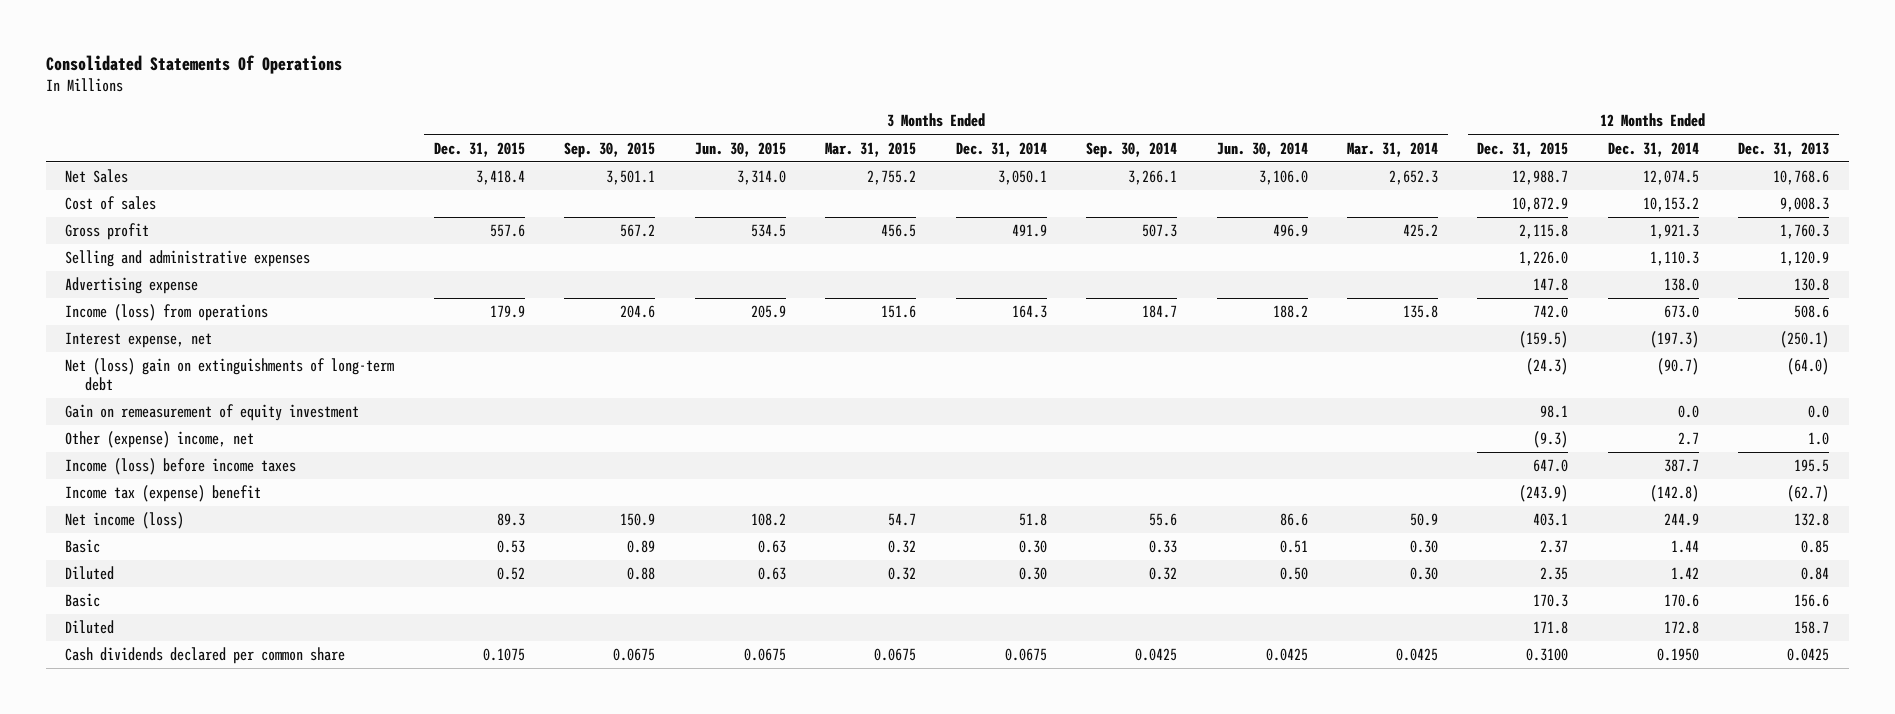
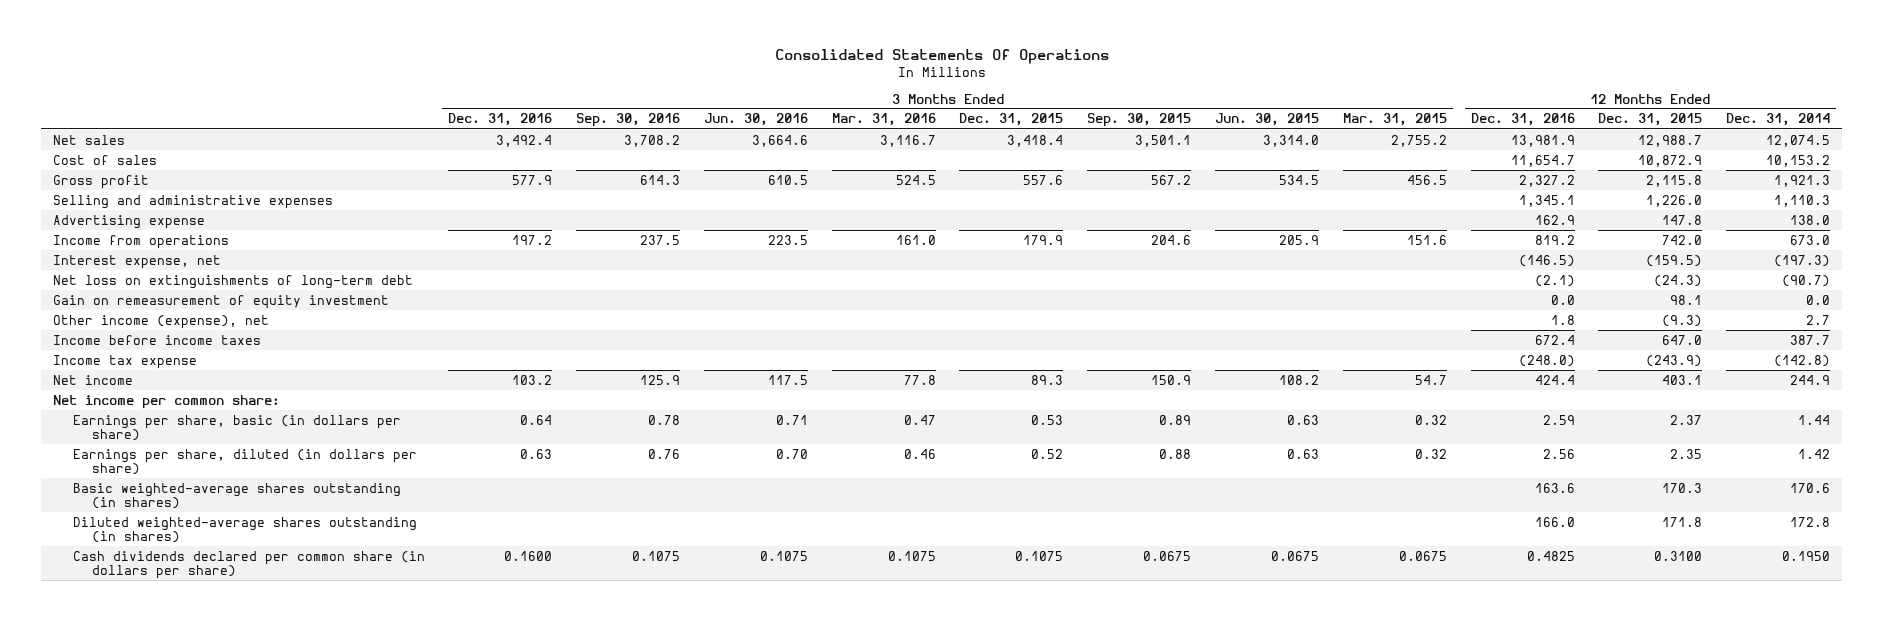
[955,141,1047,157] Dec. 31, 2014 -> none
[1086,141,1178,158] Sep. 30, 2014 -> none
[1216,141,1308,157] Jun. 30, 2014 -> none
[1347,141,1439,157] Mar. 31, 2014 -> none
[1738,141,1830,157] Dec. 31, 2013 -> none
none -> [448,113,553,127] Dec. 31, 2016
none -> [576,113,681,128] Sep. 30, 2016
none -> [703,113,808,127] Jun. 30, 2016
none -> [831,113,936,127] Mar. 31, 2016
none -> [1470,113,1575,127] Dec. 31, 2016
[65,169,129,184] Net Sales -> [53,134,126,145] Net sales
[65,304,269,322] Income (loss) from operations -> [53,234,230,249] Income from operations
[65,358,395,392] Net (loss) gain on extinguishments of long-term debt -> [53,274,414,289] Net loss on extinguishments of long-term debt
[65,431,255,449] Other (expense) income, net -> [53,314,270,329] Other income (expense), net
[65,458,297,476] Income (loss) before income taxes -> [53,334,262,345] Income before income taxes
[65,485,262,503] Income tax (expense) benefit -> [53,354,198,369] Income tax expense
[65,512,185,530] Net income (loss) -> [53,374,134,385] Net income
none -> [53,394,281,409] Net income per common share:
[65,539,101,554] Basic -> [72,414,401,441] Earnings per share, basic (in dollars per share)
[65,566,115,581] Diluted -> [72,448,417,475] Earnings per share, diluted (in dollars per share)
[65,593,101,608] Basic -> [72,482,401,509] Basic weighted-average shares outstanding (in shares)
[65,620,115,635] Diluted -> [72,516,417,543] Diluted weighted-average shares outstanding (in shares)
[65,647,346,665] Cash dividends declared per common share -> [72,550,425,579] Cash dividends declared per common share (in dollars per share)

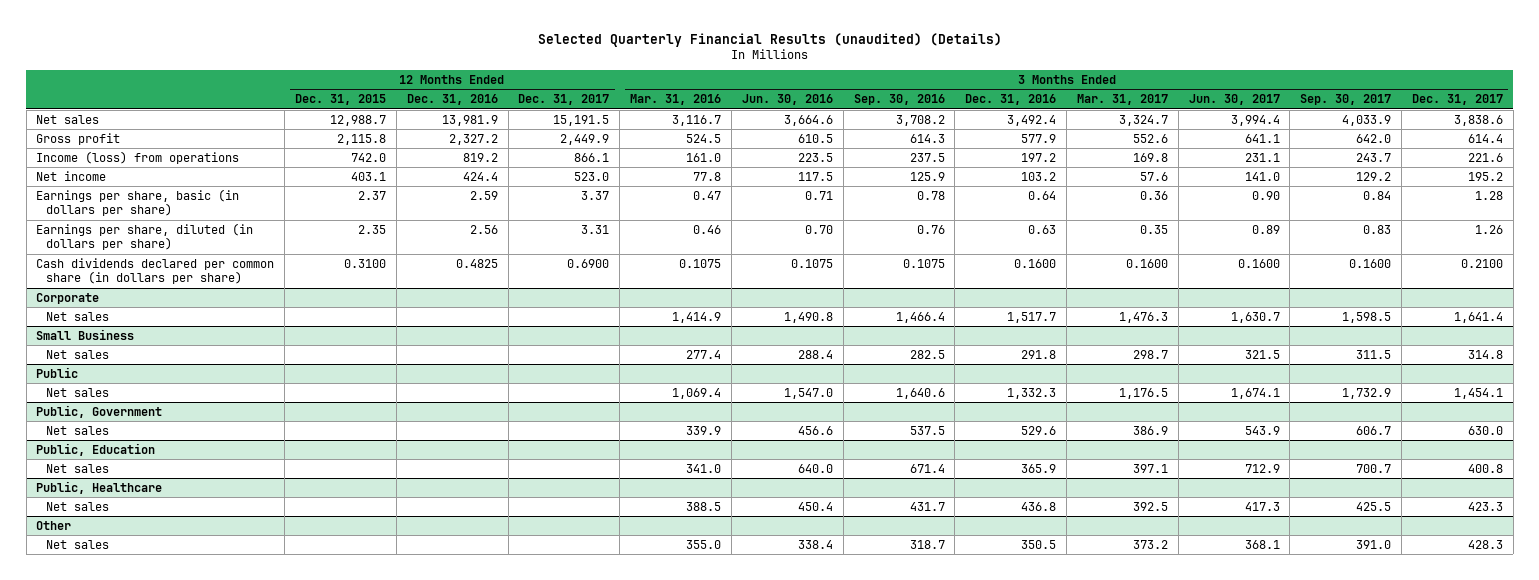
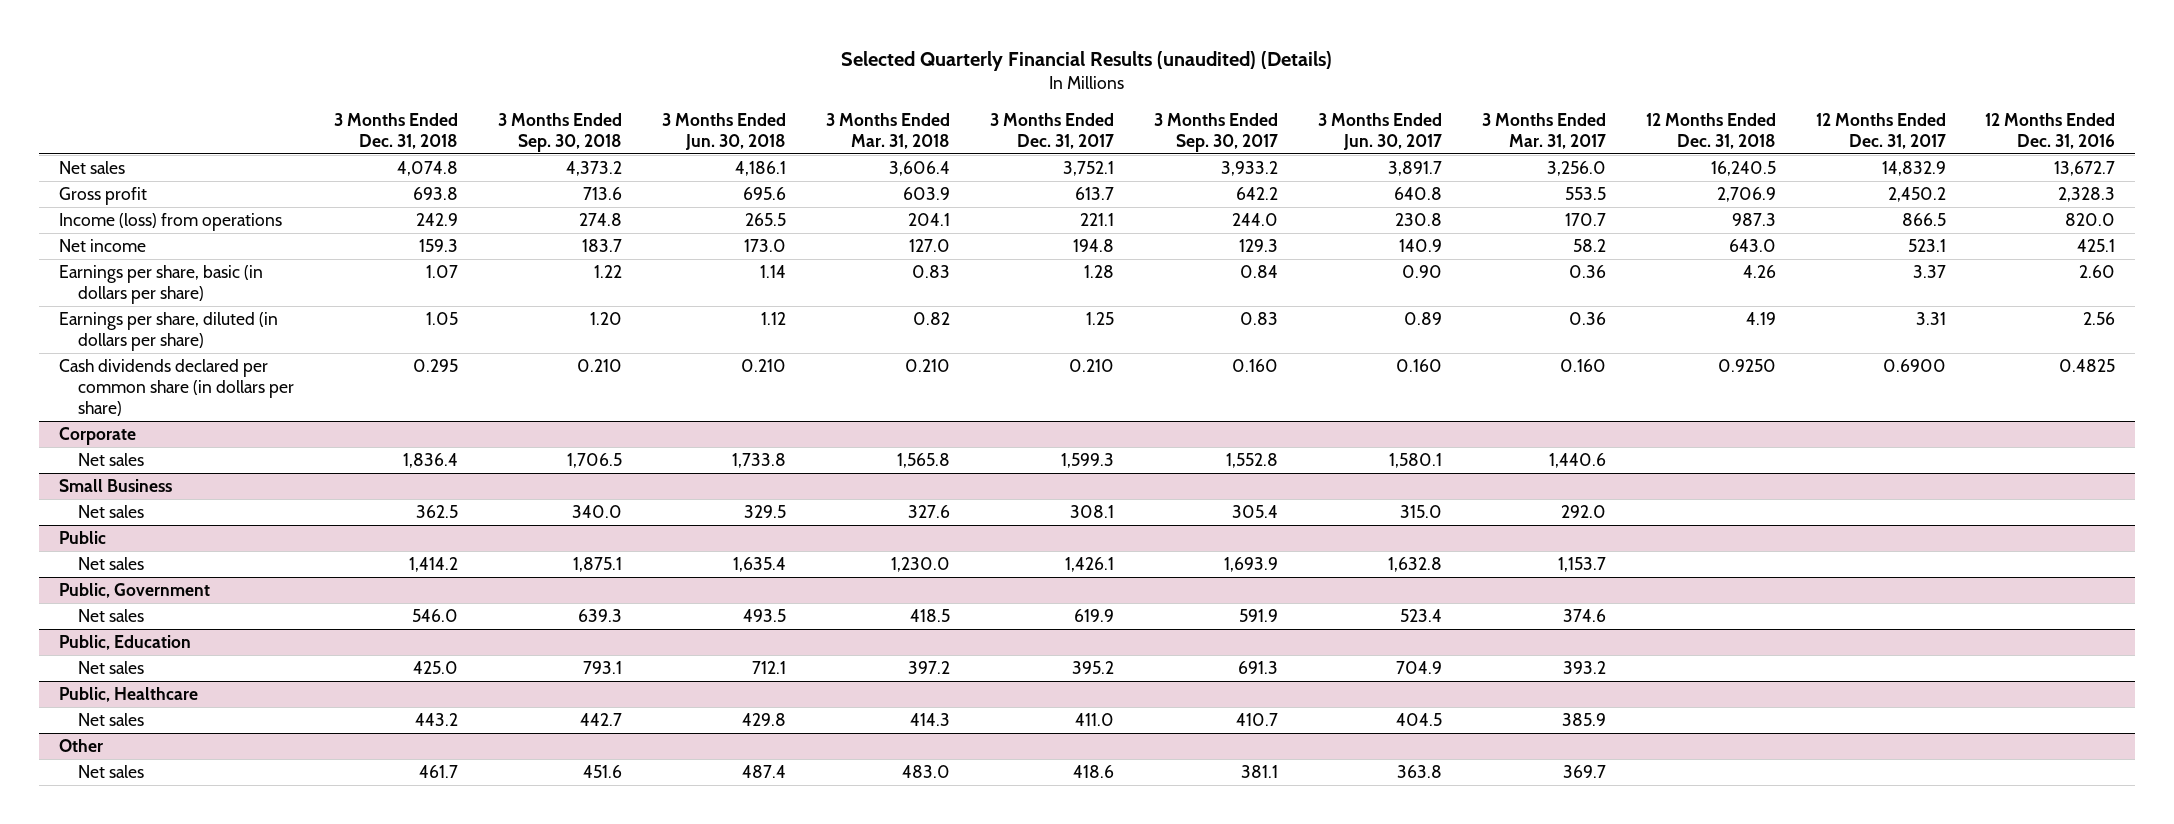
[295,94,387,106] Dec. 31, 2015 -> none
[630,94,722,106] Mar. 31, 2016 -> none
[741,94,833,106] Jun. 30, 2016 -> none
[853,94,945,106] Sep. 30, 2016 -> none
[965,94,1057,106] Dec. 31, 2016 -> none
none -> [333,112,458,149] 3 Months Ended Dec. 31, 2018
none -> [497,112,622,152] 3 Months Ended Sep. 30, 2018
none -> [661,112,786,150] 3 Months Ended Jun. 30, 2018
none -> [825,112,950,149] 3 Months Ended Mar. 31, 2018
none -> [1645,112,1776,149] 12 Months Ended Dec. 31, 2018
[441,114,498,126] 13,981.9 -> [2054,161,2116,177] 13,672.7
[553,114,610,126] 15,191.5 -> [1881,161,1946,177] 14,832.9
[1118,114,1168,126] 3,324.7 -> [1546,161,1606,177] 3,256.0
[1230,114,1280,126] 3,994.4 -> [1387,161,1442,177] 3,891.7
[1342,114,1392,126] 4,033.9 -> [1220,161,1278,177] 3,933.2
[1453,114,1503,126] 3,838.6 -> [1062,161,1114,177] 3,752.1
[448,133,498,145] 2,327.2 -> [2058,187,2116,203] 2,328.3
[560,133,610,145] 2,449.9 -> [1887,187,1946,203] 2,450.2
[1132,133,1168,143] 552.6 -> [1564,187,1606,201] 553.5
[1244,133,1280,143] 641.1 -> [1393,187,1442,201] 640.8
[1356,133,1392,143] 642.0 -> [1235,187,1278,201] 642.2
[1467,133,1503,143] 614.4 -> [1074,187,1114,201] 613.7
[462,152,498,162] 819.2 -> [2065,213,2116,227] 820.0
[574,152,610,162] 866.1 -> [1901,213,1946,227] 866.5
[1132,152,1168,162] 169.8 -> [1564,213,1606,227] 170.7
[1244,152,1280,162] 231.1 -> [1394,213,1442,227] 230.8
[1356,152,1392,162] 243.7 -> [1231,213,1278,227] 244.0
[1467,152,1503,162] 221.6 -> [1079,213,1114,227] 221.1
[462,171,498,181] 424.4 -> [2077,239,2116,253] 425.1
[574,171,610,181] 523.0 -> [1907,239,1946,253] 523.1
[1139,171,1168,181] 57.6 -> [1572,239,1606,253] 58.2
[1244,171,1280,181] 141.0 -> [1398,239,1442,253] 140.9
[1356,171,1392,181] 129.2 -> [1238,239,1278,253] 129.3
[1467,171,1503,181] 195.2 -> [1072,239,1114,253] 194.8
[469,190,498,200] 2.59 -> [2079,265,2116,279] 2.60
[1139,224,1168,234] 0.35 -> [1568,312,1606,326] 0.36
[1474,224,1503,234] 1.26 -> [1085,312,1114,326] 1.25
[1125,258,1168,268] 0.1600 -> [1559,359,1606,373] 0.160
[1237,258,1280,268] 0.1600 -> [1395,359,1442,373] 0.160
[1349,258,1392,268] 0.1600 -> [1231,359,1278,373] 0.160
[1460,258,1503,268] 0.2100 -> [1068,359,1114,373] 0.210
[1118,311,1168,323] 1,476.3 -> [1548,453,1606,469] 1,440.6
[1230,311,1280,323] 1,630.7 -> [1388,453,1442,469] 1,580.1
[1342,311,1392,323] 1,598.5 -> [1225,453,1278,469] 1,552.8
[1453,311,1503,323] 1,641.4 -> [1060,453,1114,469] 1,599.3
[1132,349,1168,359] 298.7 -> [1560,505,1606,519] 292.0
[1244,349,1280,359] 321.5 -> [1399,505,1442,519] 315.0
[1356,349,1392,359] 311.5 -> [1231,505,1278,519] 305.4
[1467,349,1503,359] 314.8 -> [1069,505,1114,519] 308.1
[1118,387,1168,399] 1,176.5 -> [1557,557,1606,573] 1,153.7
[1230,387,1280,399] 1,674.1 -> [1387,557,1442,573] 1,632.8
[1342,387,1392,399] 1,732.9 -> [1223,557,1278,573] 1,693.9
[1453,387,1503,399] 1,454.1 -> [1064,557,1114,573] 1,426.1
[1132,425,1168,435] 386.9 -> [1562,609,1606,623] 374.6
[1244,425,1280,435] 543.9 -> [1399,609,1442,623] 523.4
[1356,425,1392,435] 606.7 -> [1238,609,1278,623] 591.9
[1467,425,1503,435] 630.0 -> [1073,609,1114,623] 619.9
[1132,463,1168,473] 397.1 -> [1562,661,1606,675] 393.2
[1244,463,1280,473] 712.9 -> [1395,661,1442,675] 704.9
[1356,463,1392,473] 700.7 -> [1237,661,1278,675] 691.3
[1467,463,1503,473] 400.8 -> [1071,661,1114,675] 395.2
[1132,501,1168,511] 392.5 -> [1561,713,1606,727] 385.9
[1244,501,1280,511] 417.3 -> [1395,713,1442,727] 404.5
[1356,501,1392,511] 425.5 -> [1235,713,1278,727] 410.7
[1467,501,1503,511] 423.3 -> [1074,713,1114,727] 411.0
[1132,539,1168,549] 373.2 -> [1562,765,1606,779] 369.7
[1244,539,1280,549] 368.1 -> [1396,765,1442,779] 363.8
[1356,539,1392,549] 391.0 -> [1240,765,1278,779] 381.1
[1467,539,1503,549] 428.3 -> [1072,765,1114,779] 418.6

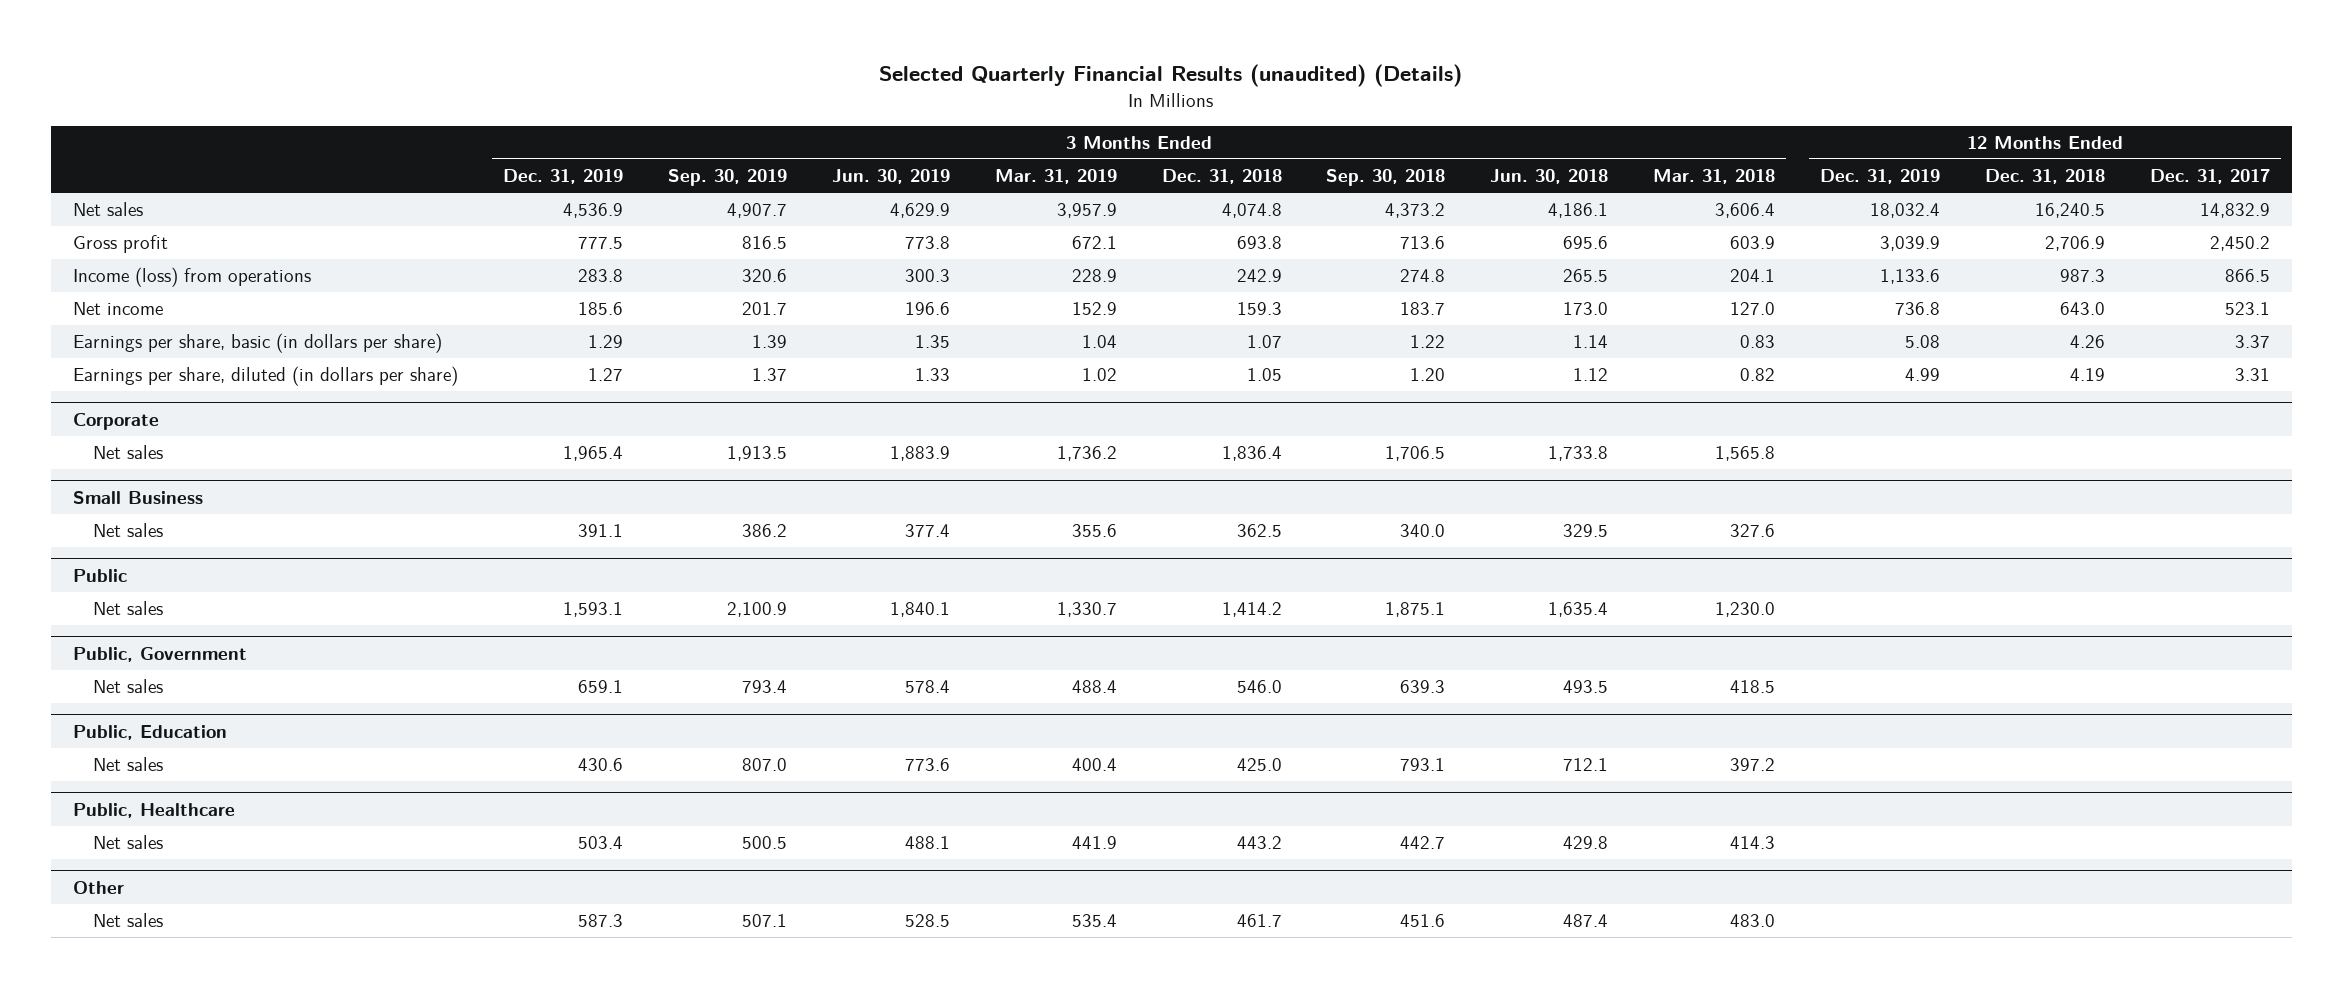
[989,112,1114,149] 3 Months Ended Dec. 31, 2017 -> none
[1153,112,1278,152] 3 Months Ended Sep. 30, 2017 -> none
[1317,112,1442,150] 3 Months Ended Jun. 30, 2017 -> none
[1481,112,1606,149] 3 Months Ended Mar. 31, 2017 -> none
[1985,112,2116,149] 12 Months Ended Dec. 31, 2016 -> none
none -> [503,169,624,185] Dec. 31, 2019
none -> [668,169,788,187] Sep. 30, 2019
none -> [831,169,950,185] Jun. 30, 2019
none -> [994,169,1117,185] Mar. 31, 2019
none -> [1819,169,1940,185] Dec. 31, 2019
[58,359,294,417] Cash dividends declared per common share (in dollars per share) -> none

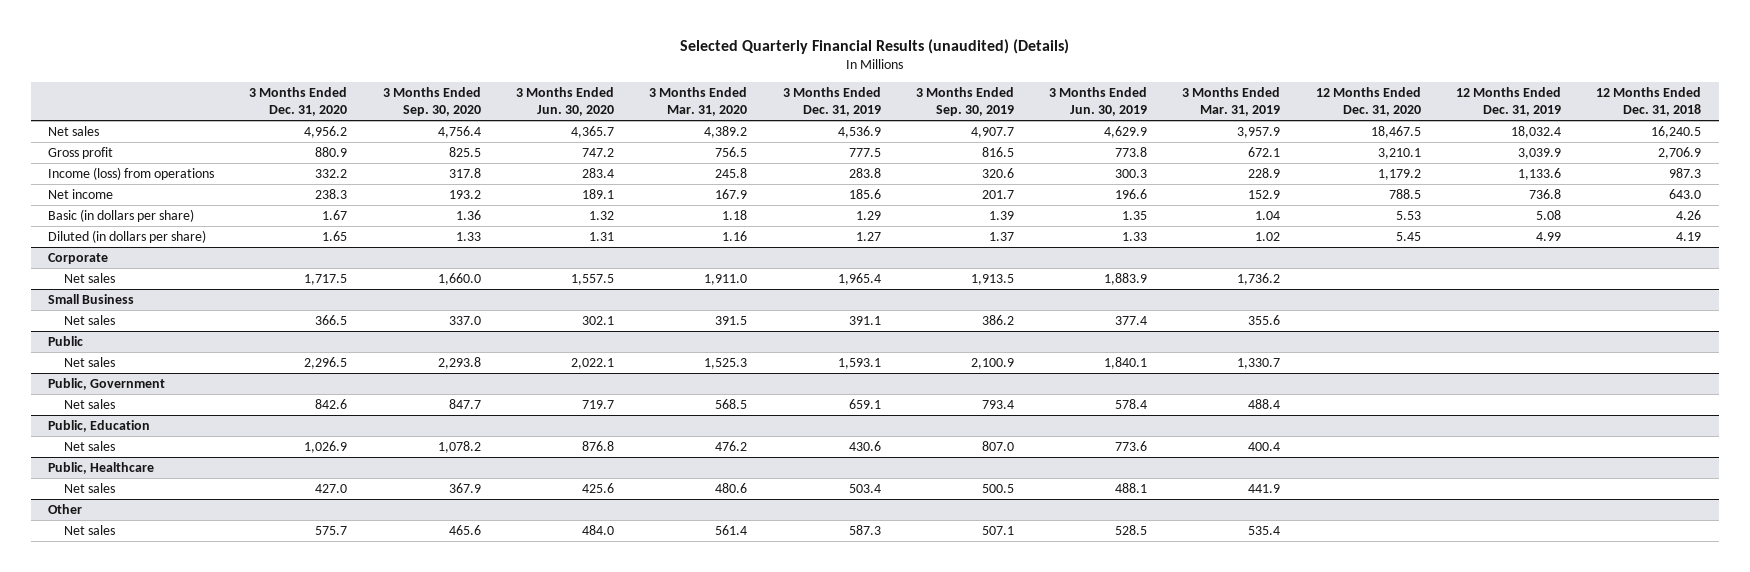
[1161,169,1282,185] Dec. 31, 2018 -> none
[1326,169,1446,187] Sep. 30, 2018 -> none
[1490,169,1609,185] Jun. 30, 2018 -> none
[1653,169,1776,185] Mar. 31, 2018 -> none
[2149,169,2270,185] Dec. 31, 2017 -> none
none -> [249,87,348,117] 3 Months Ended Dec. 31, 2020
none -> [382,87,481,117] 3 Months Ended Sep. 30, 2020
none -> [516,87,615,117] 3 Months Ended Jun. 30, 2020
none -> [649,87,748,117] 3 Months Ended Mar. 31, 2020
none -> [1315,87,1421,117] 12 Months Ended Dec. 31, 2020
[73,333,443,354] Earnings per share, basic (in dollars per share) -> [48,208,195,222] Basic (in dollars per share)
[73,366,459,387] Earnings per share, diluted (in dollars per share) -> [48,229,207,243] Diluted (in dollars per share)

